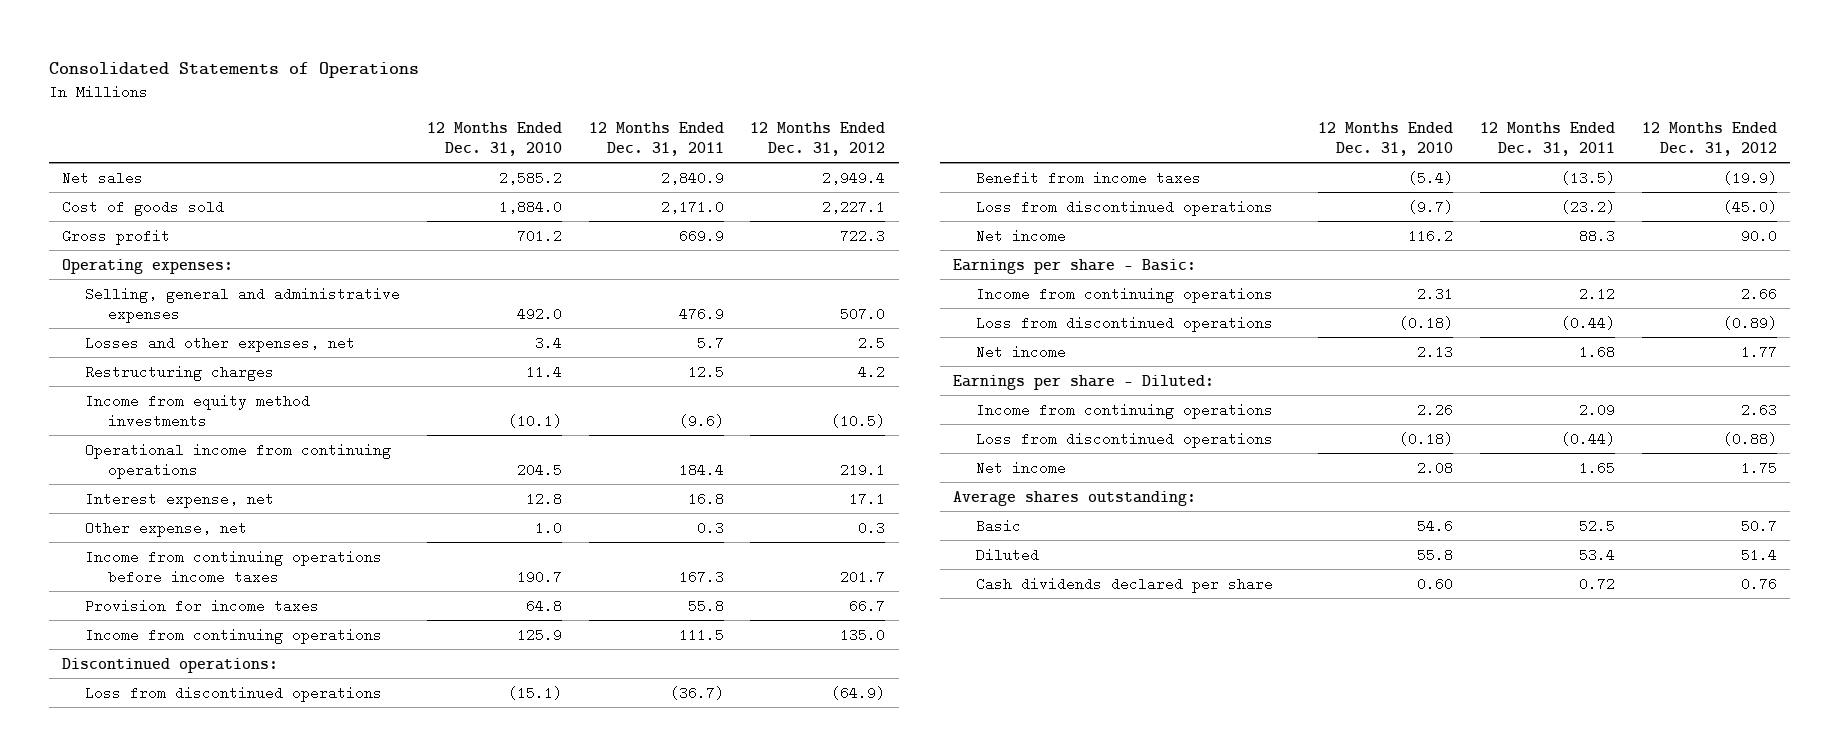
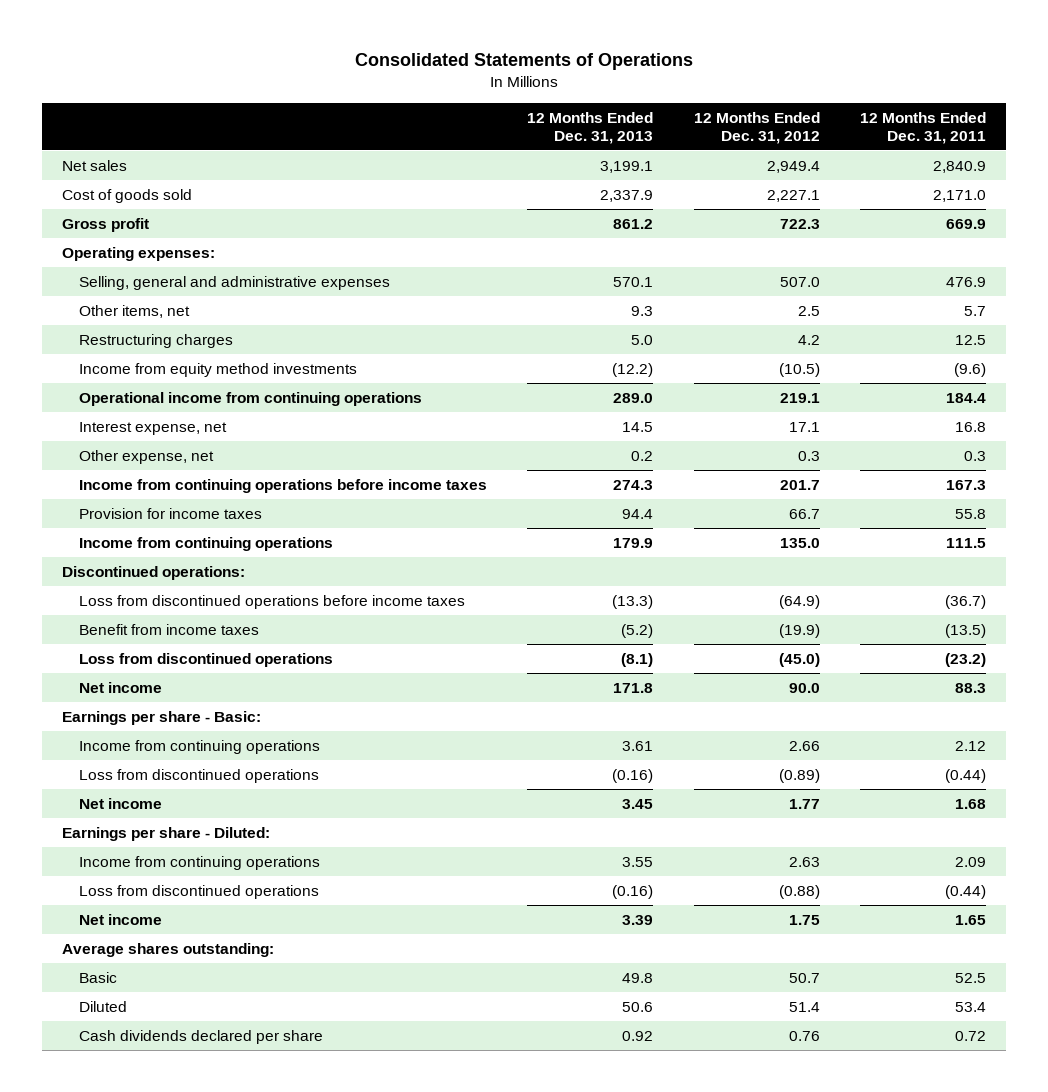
[426,121,562,156] 12 Months Ended Dec. 31, 2010 -> none
none -> [527,111,654,144] 12 Months Ended Dec. 31, 2013
[84,335,355,352] Losses and other expenses, net -> [78,304,190,318] Other items, net
[84,685,382,702] Loss from discontinued operations -> [78,594,465,609] Loss from discontinued operations before income taxes

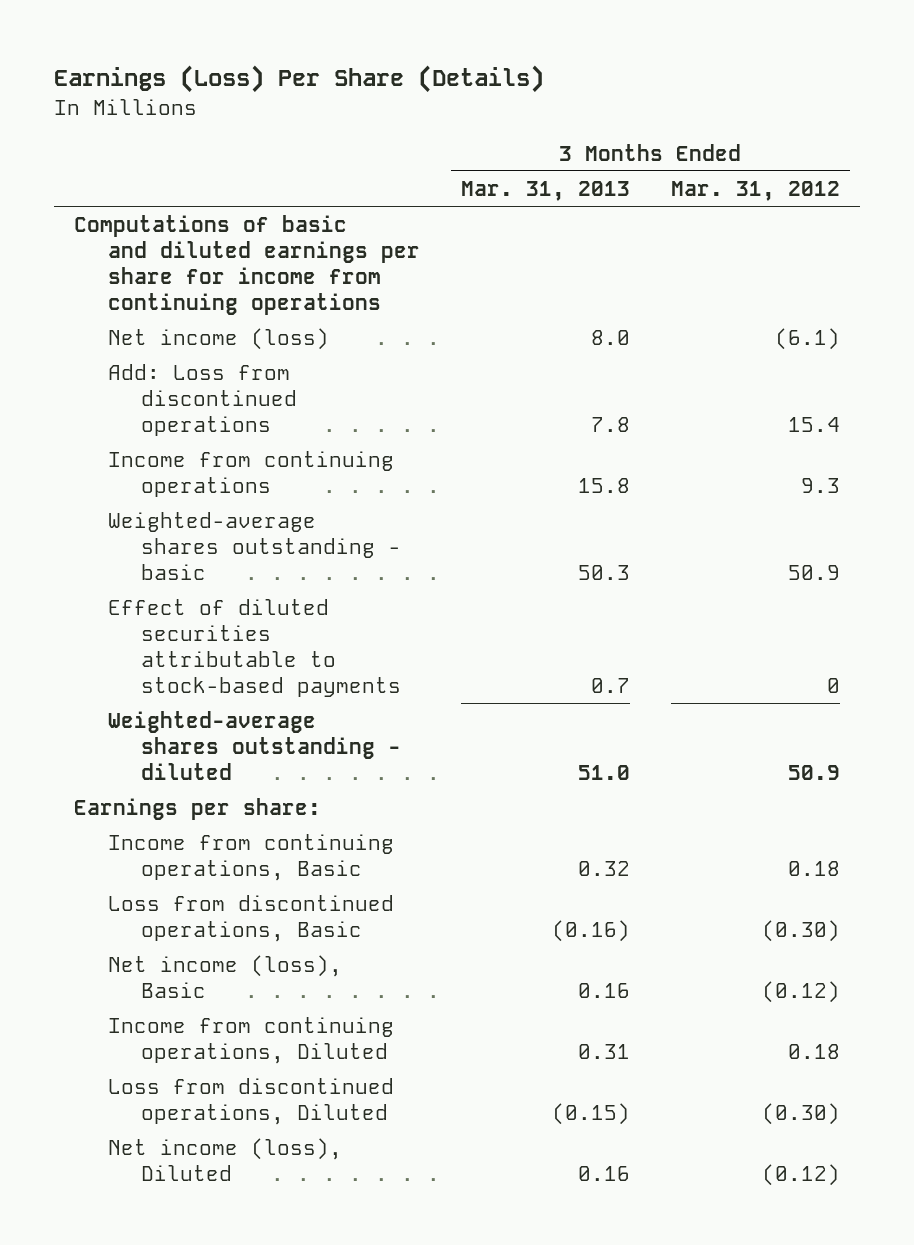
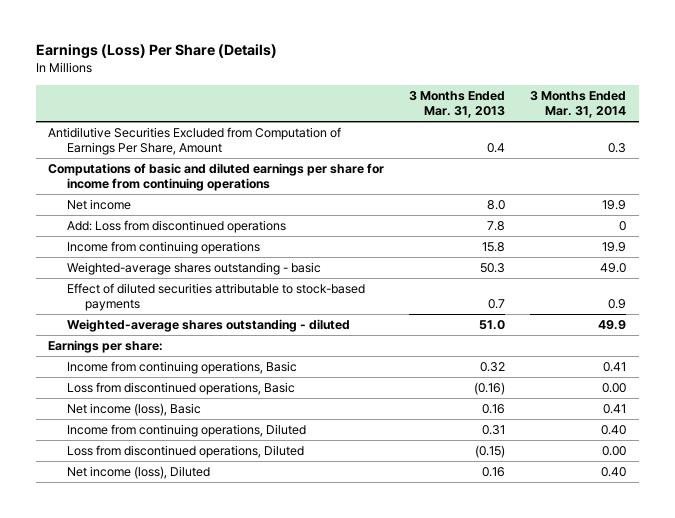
[670,180,840,201] Mar. 31, 2012 -> none
none -> [530,90,627,119] 3 Months Ended Mar. 31, 2014
none -> [48,126,342,156] Antidilutive Securities Excluded from Computation of Earnings Per Share, Amount
[107,327,329,350] Net income (loss) -> [66,198,131,210] Net income

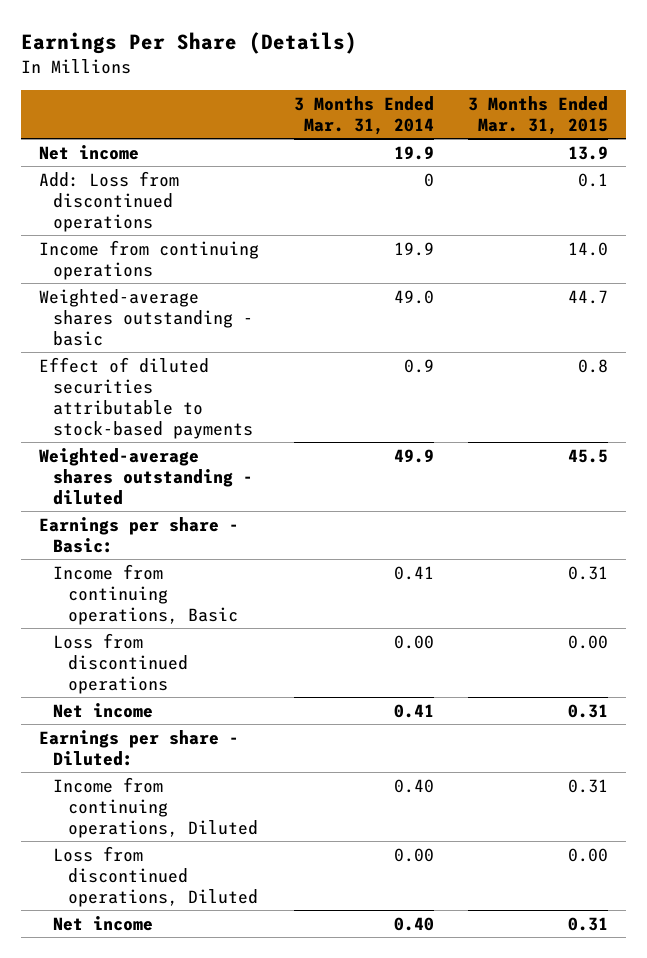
[35,44,277,60] Earnings (Loss) Per Share (Details) -> [21,31,358,54] Earnings Per Share (Details)
[409,90,506,119] 3 Months Ended Mar. 31, 2013 -> none
none -> [468,95,609,135] 3 Months Ended Mar. 31, 2015
[48,126,342,156] Antidilutive Securities Excluded from Computation of Earnings Per Share, Amount -> none
[48,162,385,192] Computations of basic and diluted earnings per share for income from continuing operations -> none
[48,339,164,353] Earnings per share: -> [38,516,239,553] Earnings per share - Basic:
[66,381,295,395] Loss from discontinued operations, Basic -> [53,632,188,694] Loss from discontinued operations
[66,402,201,416] Net income (loss), Basic -> [53,702,154,718] Net income
none -> [38,729,239,766] Earnings per share - Diluted:
[66,465,210,479] Net income (loss), Diluted -> [53,915,154,931] Net income

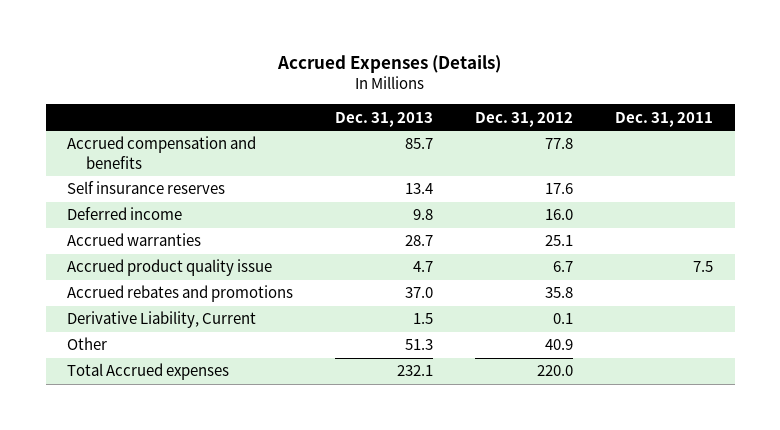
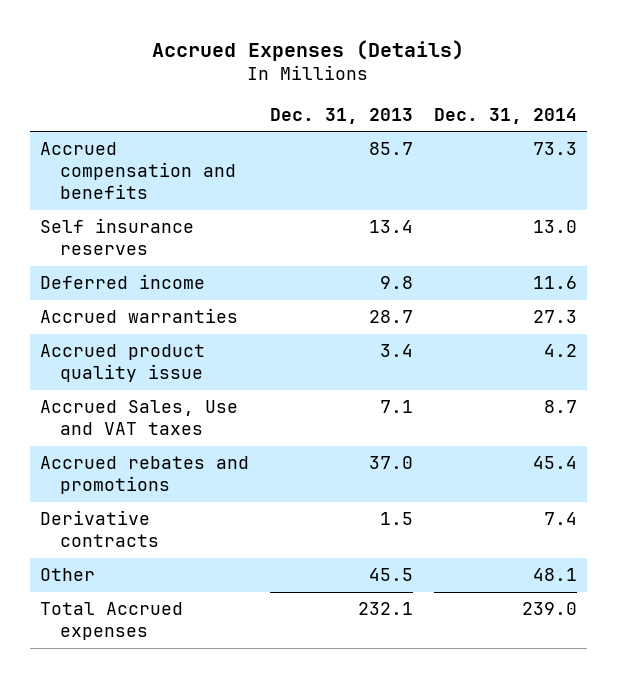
[475,111,574,127] Dec. 31, 2012 -> none
[615,111,714,127] Dec. 31, 2011 -> none
none -> [433,107,577,124] Dec. 31, 2014
[413,261,434,273] 4.7 -> [379,344,413,358] 3.4
none -> [40,400,239,436] Accrued Sales, Use and VAT taxes
[67,311,257,329] Derivative Liability, Current -> [40,510,160,548] Derivative contracts
[405,339,434,351] 51.3 -> [368,568,413,582] 45.5

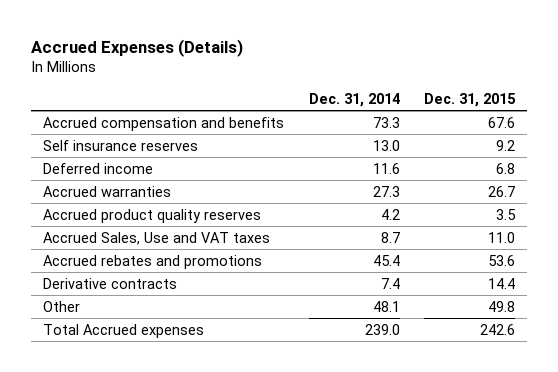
[269,107,413,124] Dec. 31, 2013 -> none
none -> [424,92,517,107] Dec. 31, 2015
[40,344,206,383] Accrued product quality issue -> [43,208,262,223] Accrued product quality reserves

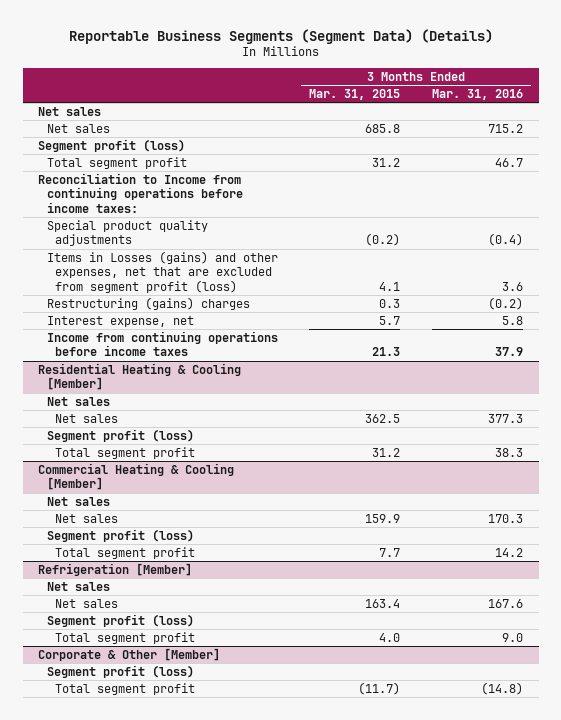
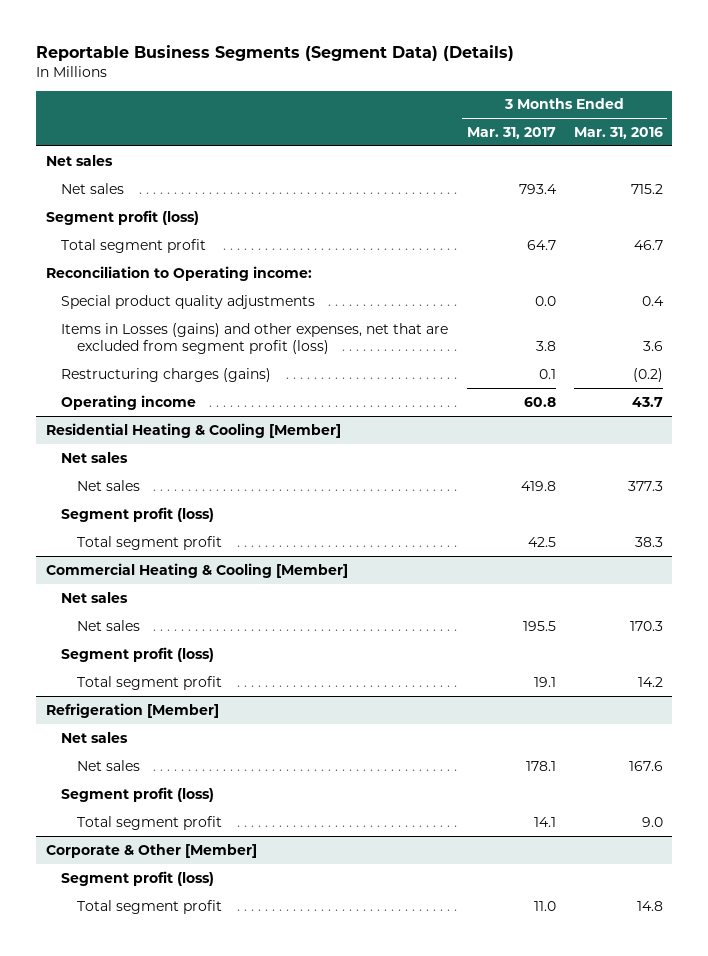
[309,88,401,100] Mar. 31, 2015 -> none
none -> [466,127,556,140] Mar. 31, 2017
[38,172,243,213] Reconciliation to Income from continuing operations before income taxes: -> [45,265,312,281] Reconciliation to Operating income:
[487,233,523,247] (0.4) -> [641,295,664,306] 0.4
[46,315,194,327] Interest expense, net -> none
[46,330,278,357] Income from continuing operations before income taxes -> none
[46,296,250,310] Restructuring (gains) charges -> [61,367,272,382] Restructuring charges (gains)
none -> [61,394,197,410] Operating income
[480,681,523,695] (14.8) -> [636,900,663,911] 14.8

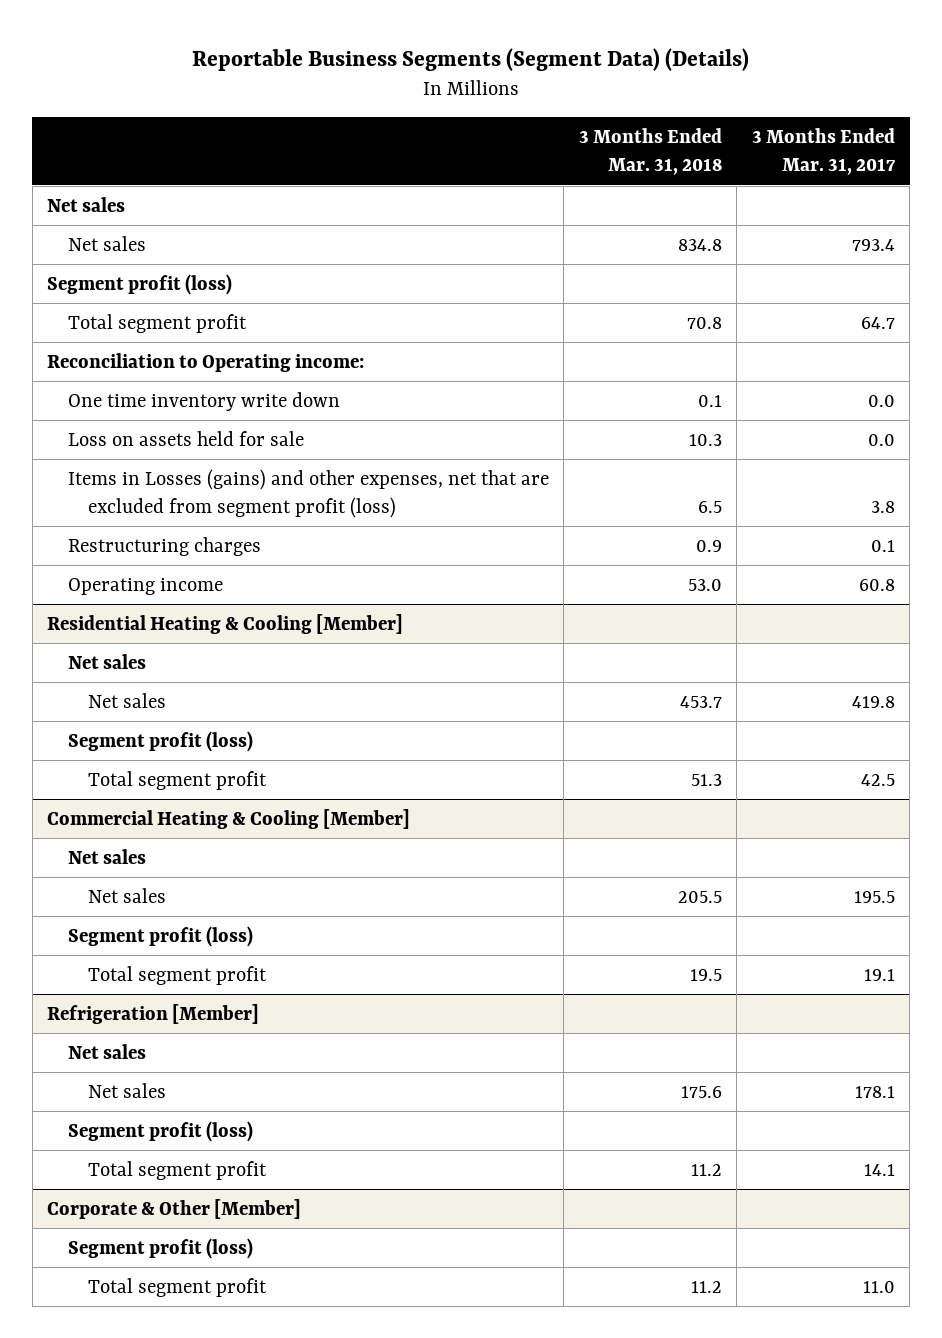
[573,127,663,140] Mar. 31, 2016 -> none
none -> [578,128,722,176] 3 Months Ended Mar. 31, 2018
[61,294,316,309] Special product quality adjustments -> [67,391,340,411] One time inventory write down
none -> [67,430,304,446] Loss on assets held for sale
[61,367,272,382] Restructuring charges (gains) -> [67,536,261,556] Restructuring charges

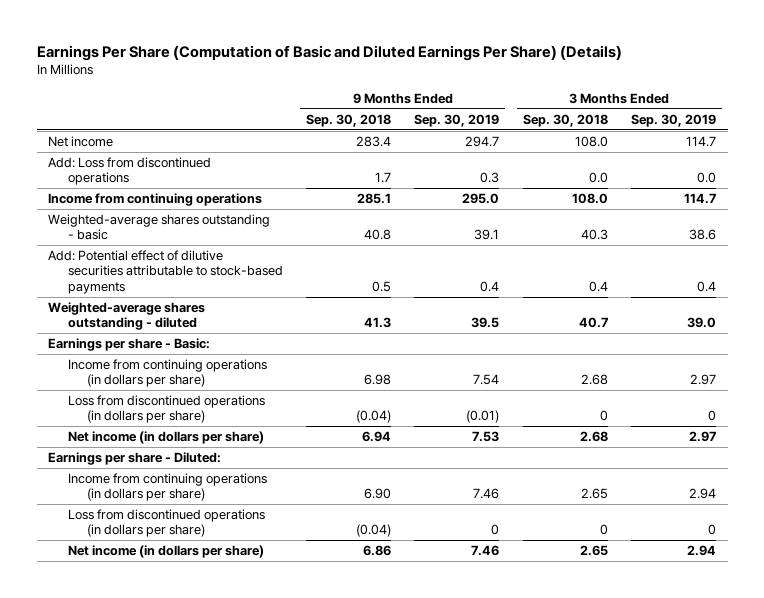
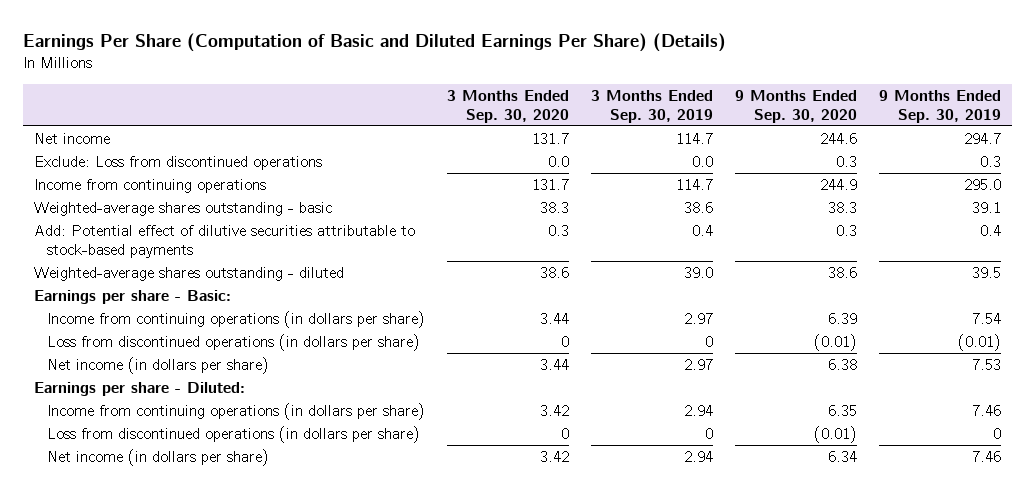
[305,113,391,127] Sep. 30, 2018 -> none
[522,113,608,127] Sep. 30, 2018 -> none
none -> [447,89,570,123] 3 Months Ended Sep. 30, 2020
none -> [735,89,858,123] 9 Months Ended Sep. 30, 2020
[48,157,212,186] Add: Loss from discontinued operations -> [33,155,322,170] Exclude: Loss from discontinued operations

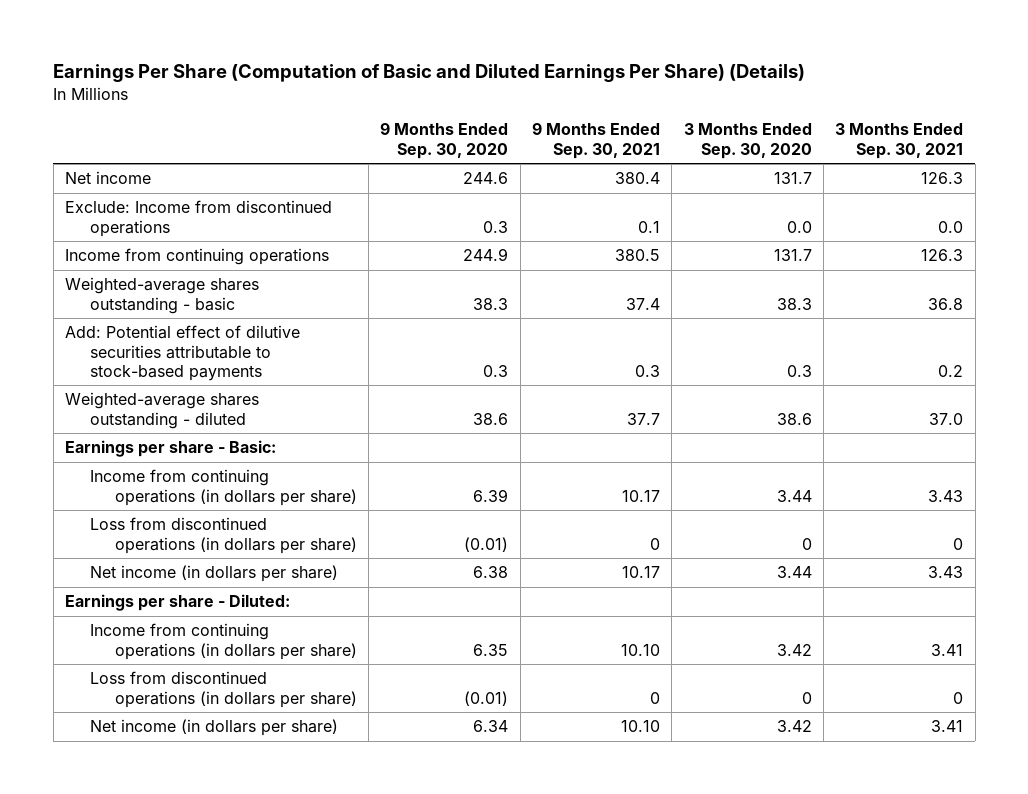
[591,89,714,123] 3 Months Ended Sep. 30, 2019 -> none
[879,89,1002,123] 9 Months Ended Sep. 30, 2019 -> none
none -> [532,122,661,159] 9 Months Ended Sep. 30, 2021
none -> [835,123,964,159] 3 Months Ended Sep. 30, 2021
[33,155,322,170] Exclude: Loss from discontinued operations -> [65,200,333,237] Exclude: Income from discontinued operations

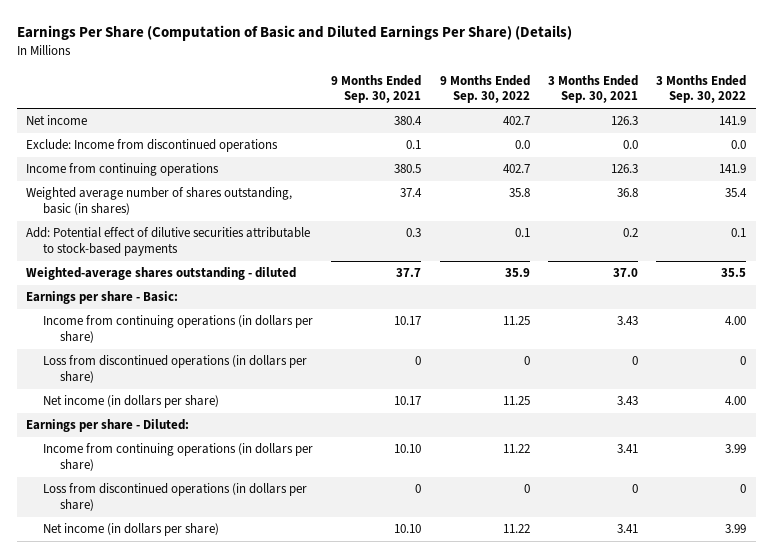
[380,122,509,159] 9 Months Ended Sep. 30, 2020 -> none
[683,123,812,159] 3 Months Ended Sep. 30, 2020 -> none
none -> [439,74,530,104] 9 Months Ended Sep. 30, 2022
none -> [656,74,747,104] 3 Months Ended Sep. 30, 2022
[65,277,260,314] Weighted-average shares outstanding - basic -> [26,187,293,215] Weighted average number of shares outstanding, basic (in shares)

